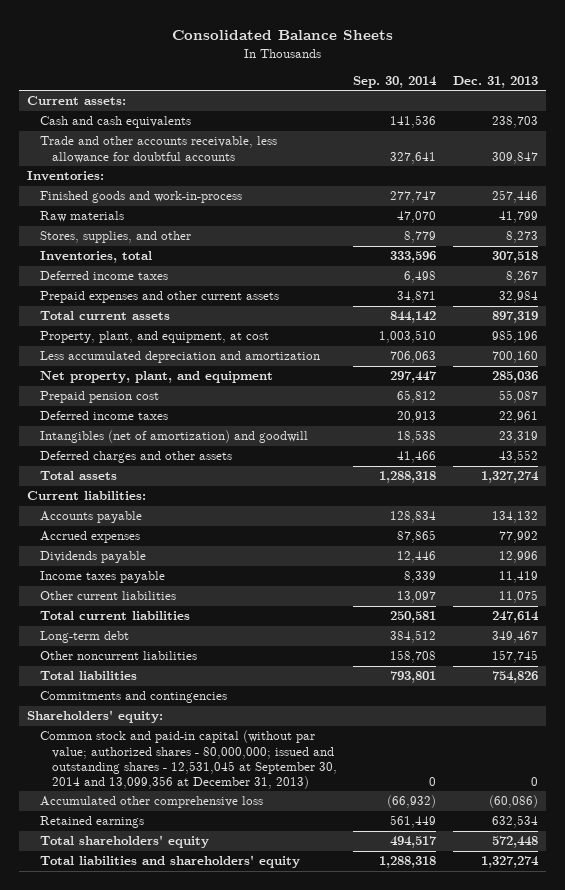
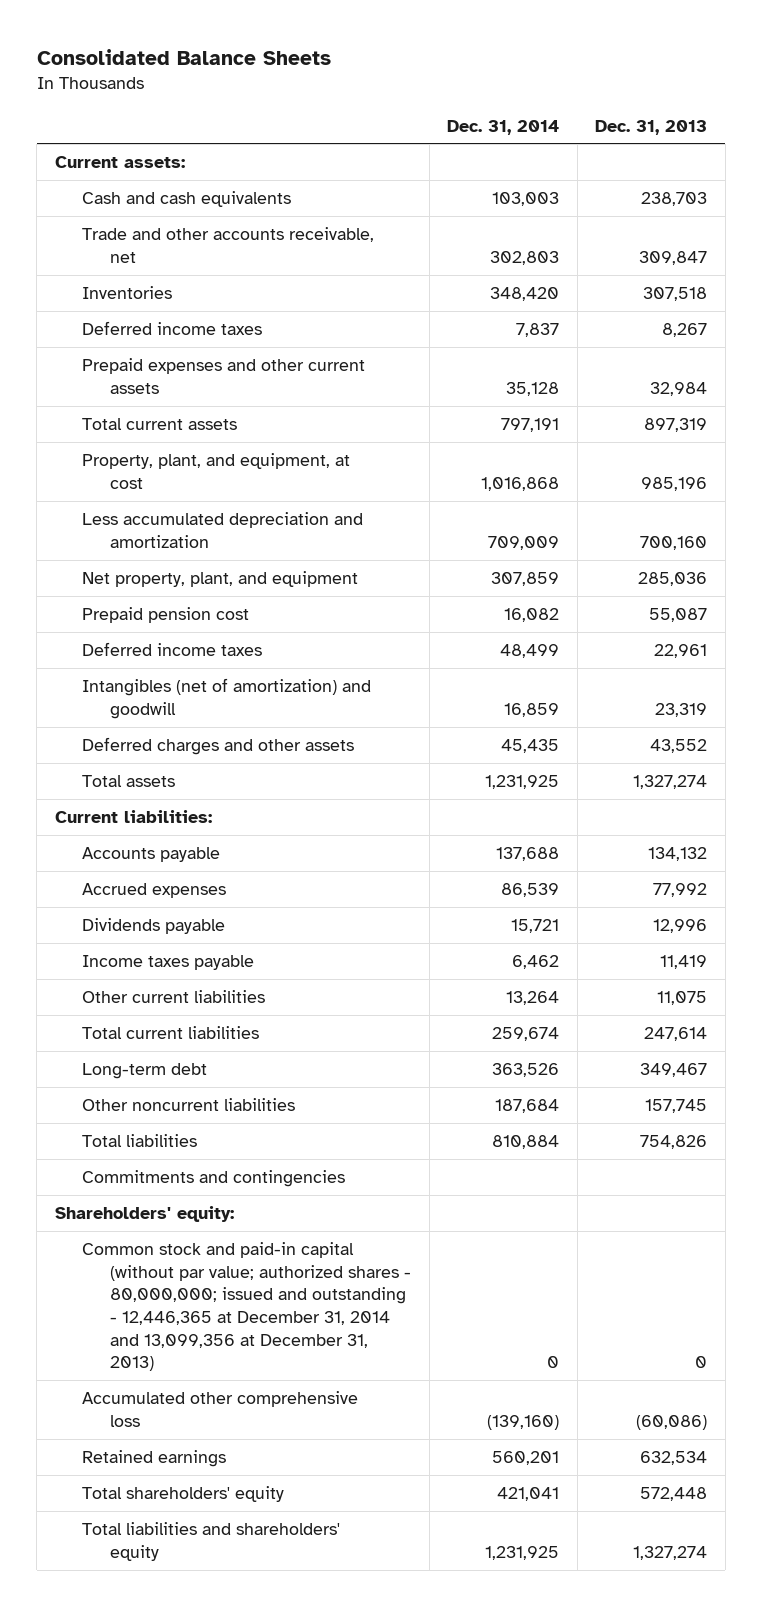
[353,76,438,89] Sep. 30, 2014 -> none
none -> [447,119,560,135] Dec. 31, 2014
[27,171,105,182] Inventories: -> none
[39,191,242,204] Finished goods and work-in-process -> none
[39,211,124,223] Raw materials -> none
[39,231,191,244] Stores, supplies, and other -> none
[39,136,277,163] Trade and other accounts receivable, less allowance for doubtful accounts -> [82,227,375,263] Trade and other accounts receivable, net
[39,251,152,264] Inventories, total -> [82,286,173,300] Inventories
[39,730,337,790] Common stock and paid-in capital (without par value; authorized shares - 80,000,000; issued and outstanding shares - 12,531,045 at September 30, 2014 and 13,099,356 at December 31, 2013) -> [82,1242,412,1372] Common stock and paid-in capital (without par value; authorized shares - 80,000,000; issued and outstanding - 12,446,365 at December 31, 2014 and 13,099,356 at December 31, 2013)

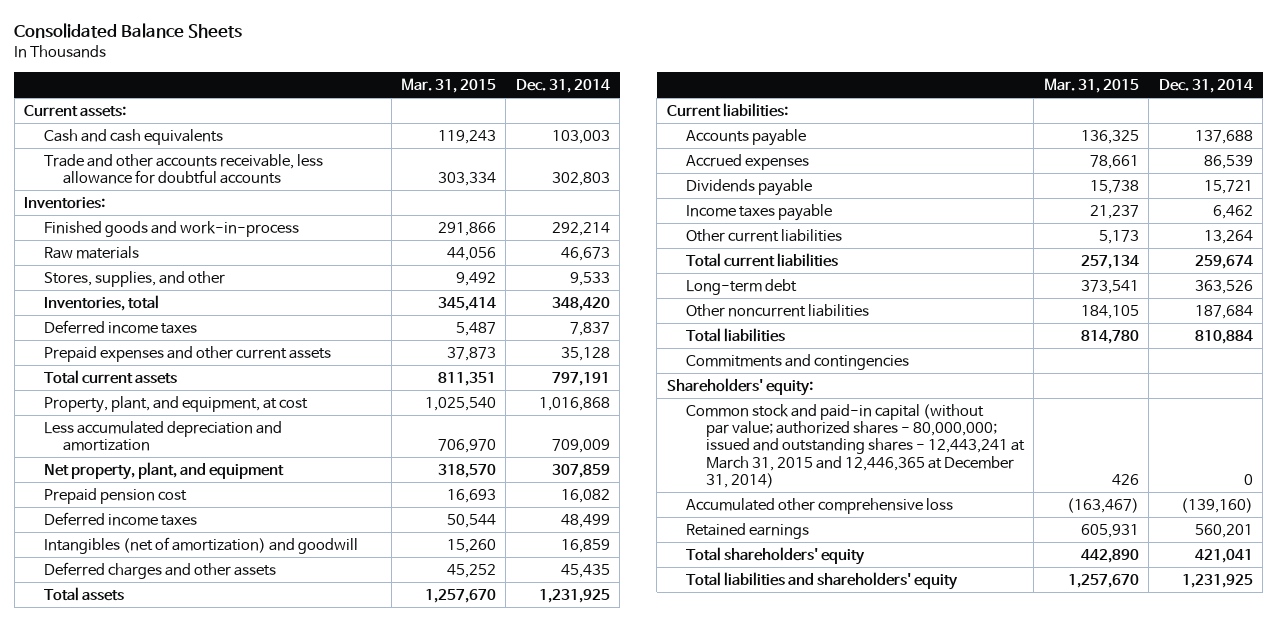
[595,119,708,135] Dec. 31, 2013 -> none
none -> [401,78,497,94] Mar. 31, 2015
[82,227,375,263] Trade and other accounts receivable, net -> [43,153,323,185] Trade and other accounts receivable, less allowance for doubtful accounts
none -> [24,196,106,209] Inventories:
none -> [43,220,299,237] Finished goods and work-in-process
none -> [43,245,139,259] Raw materials
none -> [43,270,225,287] Stores, supplies, and other
[82,286,173,300] Inventories -> [43,294,159,311] Inventories, total
[82,1242,412,1372] Common stock and paid-in capital (without par value; authorized shares - 80,000,000; issued and outstanding - 12,446,365 at December 31, 2014 and 13,099,356 at December 31, 2013) -> [686,403,1026,489] Common stock and paid-in capital (without par value; authorized shares - 80,000,000; issued and outstanding shares - 12,443,241 at March 31, 2015 and 12,446,365 at December 31, 2014)

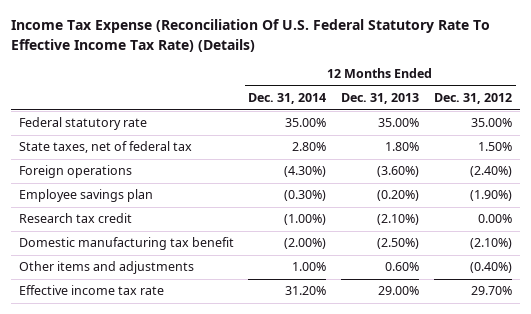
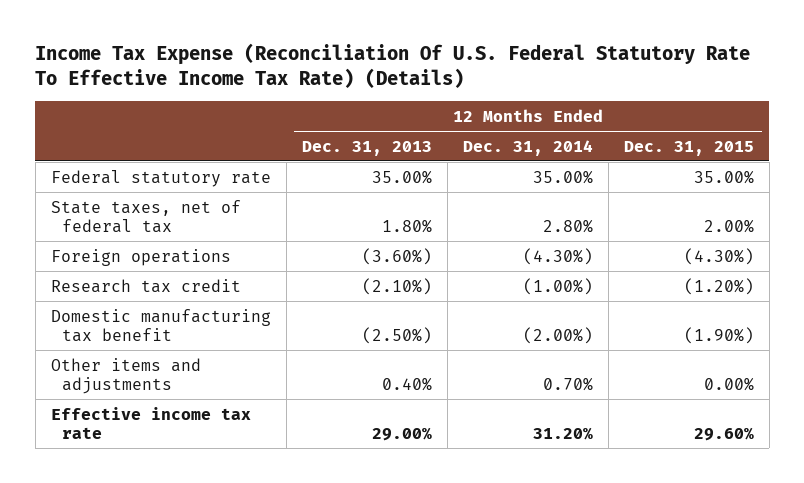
[434,93,513,105] Dec. 31, 2012 -> none
none -> [623,140,754,156] Dec. 31, 2015
[18,189,153,203] Employee savings plan -> none
[292,262,327,272] 1.00% -> [542,376,593,391] 0.70%
[385,262,420,272] 0.60% -> [381,376,432,391] 0.40%

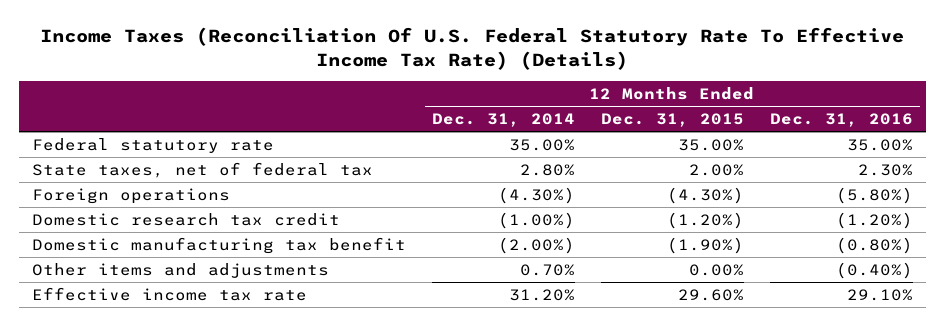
[35,43,751,89] Income Tax Expense (Reconciliation Of U.S. Federal Statutory Rate To Effective Income Tax Rate) (Details) -> [40,27,905,70] Income Taxes (Reconciliation Of U.S. Federal Statutory Rate To Effective Income Tax Rate) (Details)
[301,140,432,156] Dec. 31, 2013 -> none
none -> [770,113,914,128] Dec. 31, 2016
[50,278,241,293] Research tax credit -> [31,212,340,226] Domestic research tax credit

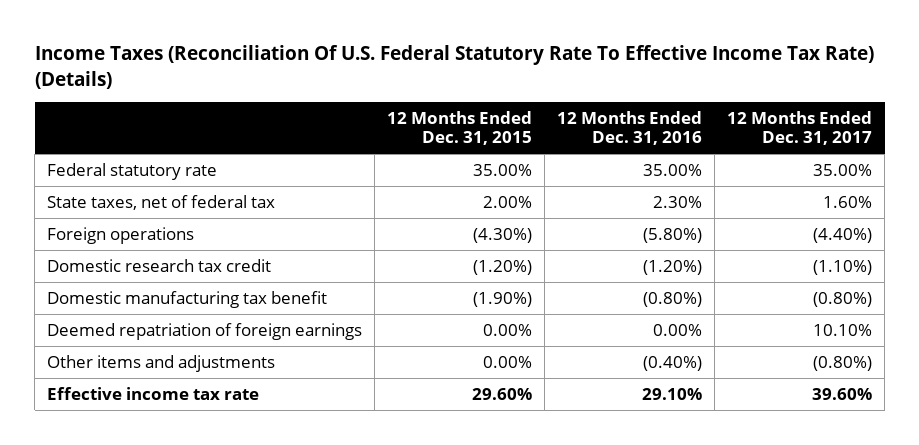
[431,113,575,128] Dec. 31, 2014 -> none
none -> [727,111,873,146] 12 Months Ended Dec. 31, 2017
none -> [47,322,363,340] Deemed repatriation of foreign earnings

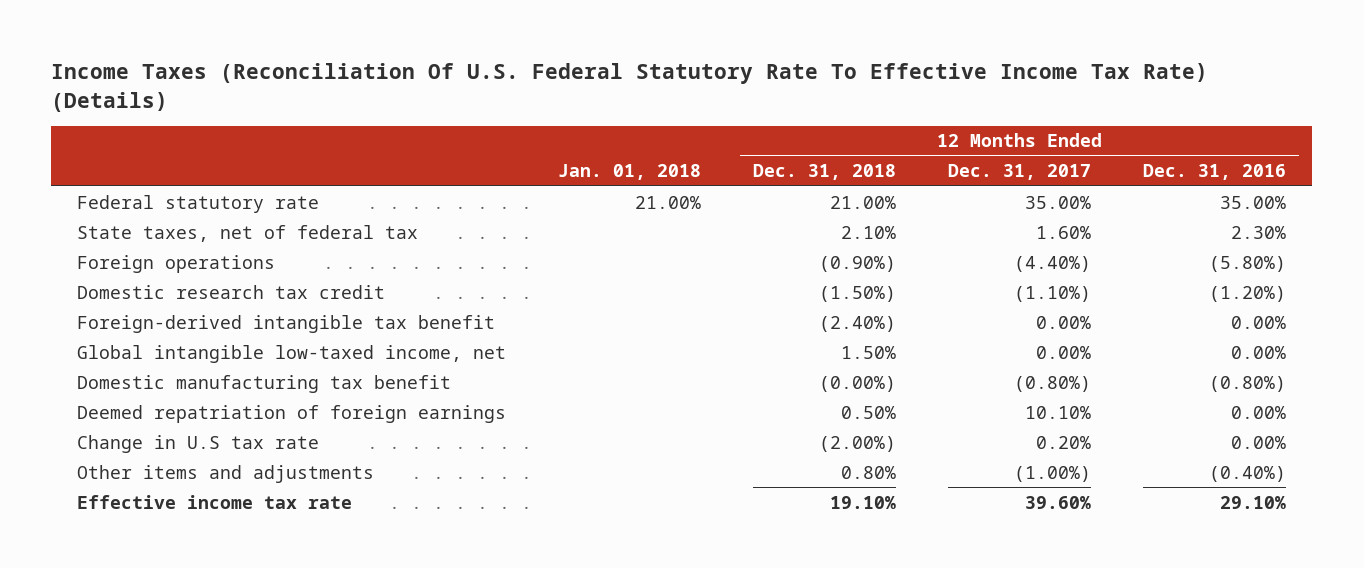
[387,111,533,146] 12 Months Ended Dec. 31, 2015 -> none
none -> [558,164,702,181] Jan. 01, 2018
none -> [753,164,897,181] Dec. 31, 2018
none -> [77,314,496,333] Foreign-derived intangible tax benefit
none -> [77,344,507,363] Global intangible low-taxed income, net
none -> [77,434,320,453] Change in U.S tax rate
[813,355,873,371] (0.80%) -> [1014,465,1092,482] (1.00%)

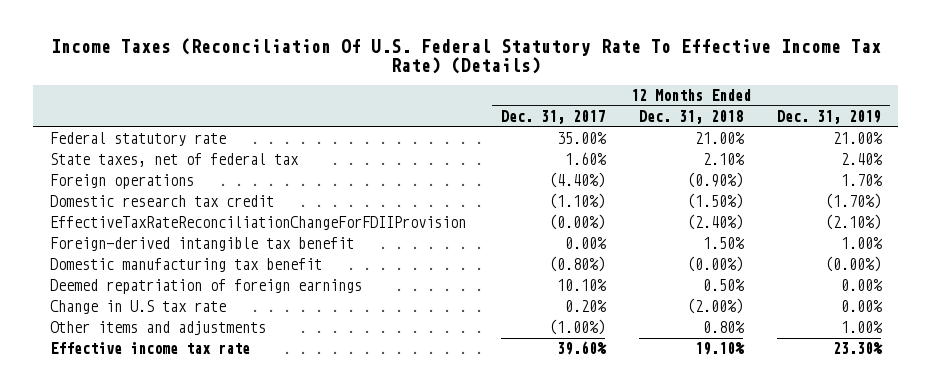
[558,164,702,181] Jan. 01, 2018 -> none
[1143,164,1287,181] Dec. 31, 2016 -> none
none -> [777,110,882,125] Dec. 31, 2019
[77,344,507,363] Global intangible low-taxed income, net -> none
none -> [50,216,467,231] EffectiveTaxRateReconciliationChangeForFDIIProvision
[819,315,897,332] (2.40%) -> [702,237,745,250] 1.50%

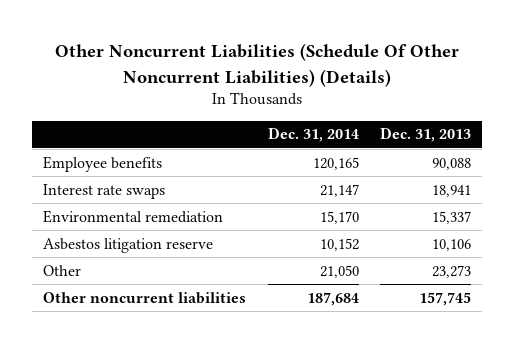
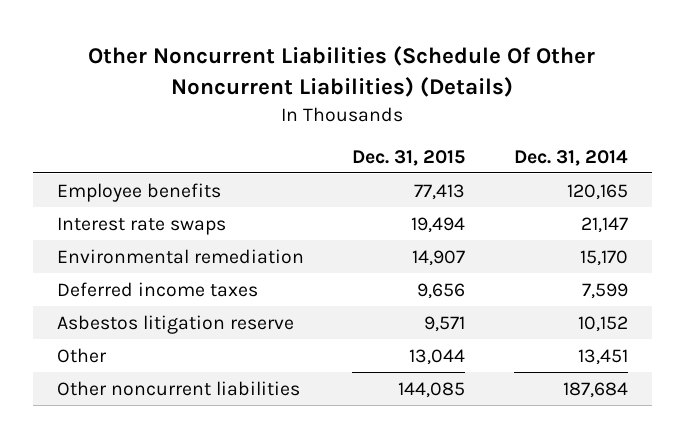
[380,127,472,143] Dec. 31, 2013 -> none
none -> [352,149,466,166] Dec. 31, 2015
none -> [57,281,259,297] Deferred income taxes
[319,264,359,278] 21,050 -> [577,348,628,365] 13,451

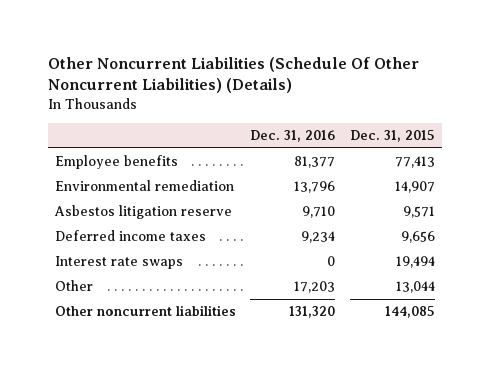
[513,149,628,166] Dec. 31, 2014 -> none
none -> [250,130,336,143] Dec. 31, 2016
[57,281,259,297] Deferred income taxes -> [54,230,206,242] Deferred income taxes
[57,216,227,235] Interest rate swaps -> [54,256,183,270] Interest rate swaps

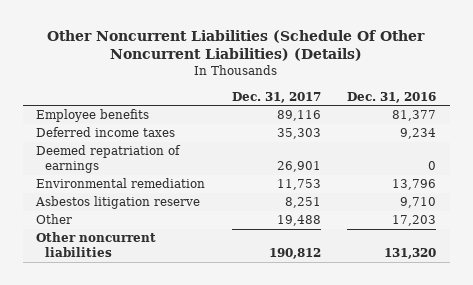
[349,130,435,143] Dec. 31, 2015 -> none
none -> [231,91,321,103] Dec. 31, 2017
[54,230,206,242] Deferred income taxes -> [36,127,176,138] Deferred income taxes
none -> [36,145,182,174] Deemed repatriation of earnings
[54,256,183,270] Interest rate swaps -> none

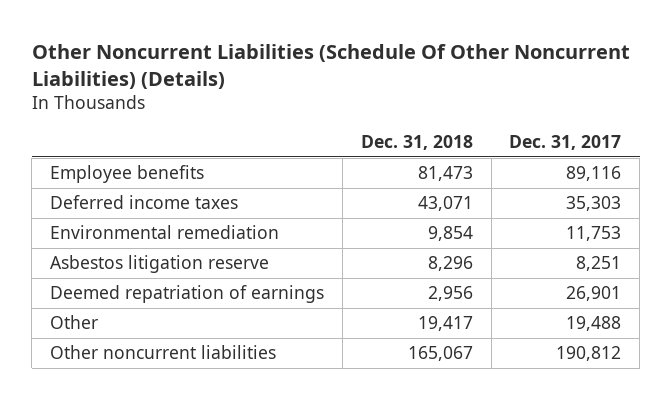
[347,91,437,103] Dec. 31, 2016 -> none
none -> [360,134,473,150] Dec. 31, 2018
[36,145,182,174] Deemed repatriation of earnings -> [49,285,324,304] Deemed repatriation of earnings

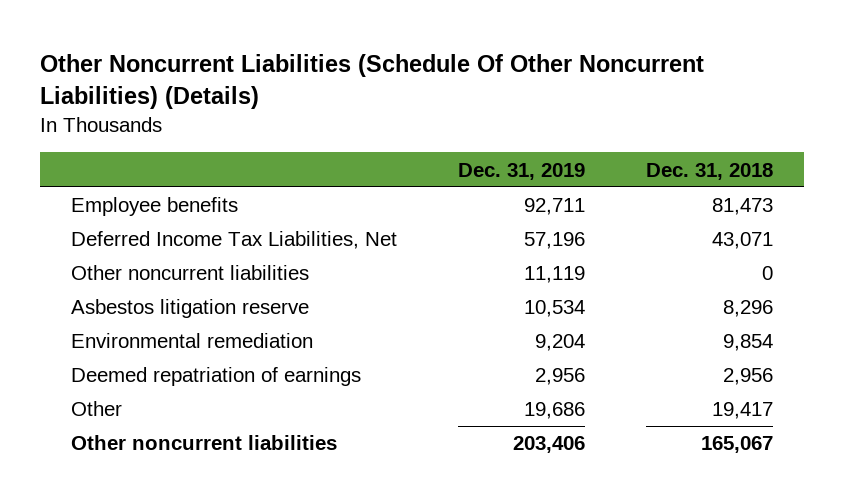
[509,134,622,150] Dec. 31, 2017 -> none
none -> [458,162,586,180] Dec. 31, 2019
[49,195,238,210] Deferred income taxes -> [70,231,397,250] Deferred Income Tax Liabilities, Net
none -> [70,265,309,281] Other noncurrent liabilities
[49,225,279,240] Environmental remediation -> [70,333,313,349] Environmental remediation

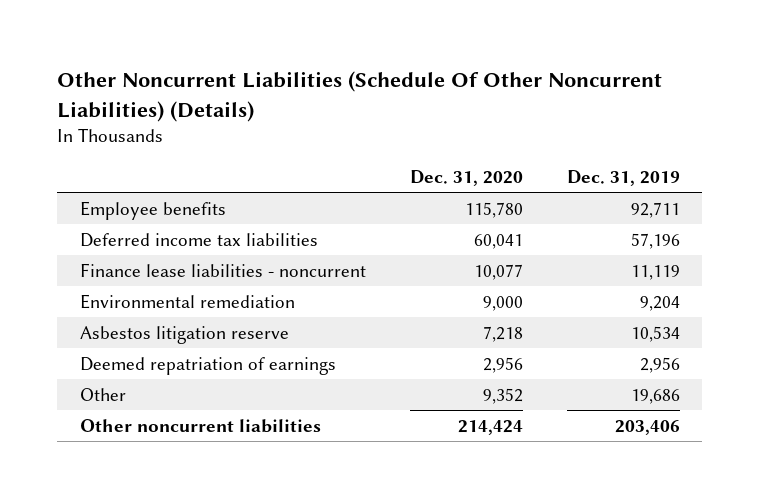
[646,162,774,180] Dec. 31, 2018 -> none
none -> [409,170,523,187] Dec. 31, 2020
[70,231,397,250] Deferred Income Tax Liabilities, Net -> [79,232,318,247] Deferred income tax liabilities
[70,265,309,281] Other noncurrent liabilities -> [79,262,366,277] Finance lease liabilities - noncurrent
[70,299,309,319] Asbestos litigation reserve -> [79,325,289,344] Asbestos litigation reserve

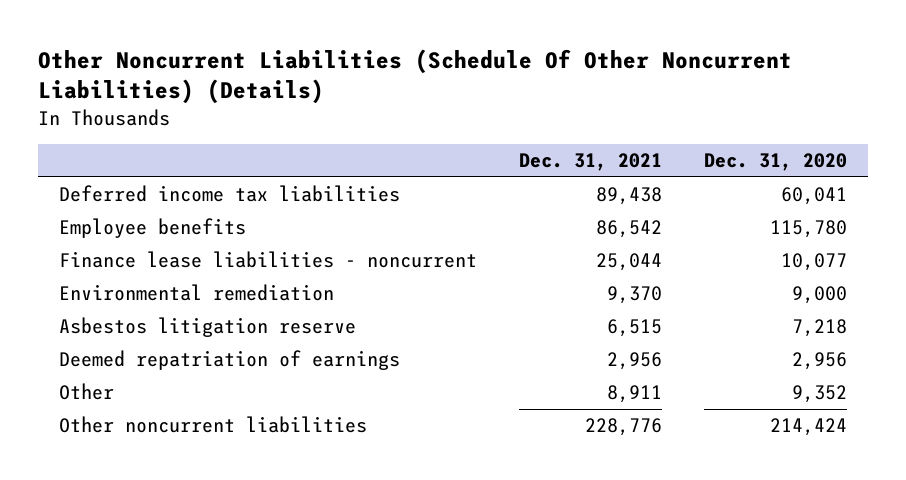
[567,170,681,187] Dec. 31, 2019 -> none
none -> [518,153,662,172] Dec. 31, 2021
[79,200,226,220] Employee benefits -> [59,218,247,239] Employee benefits

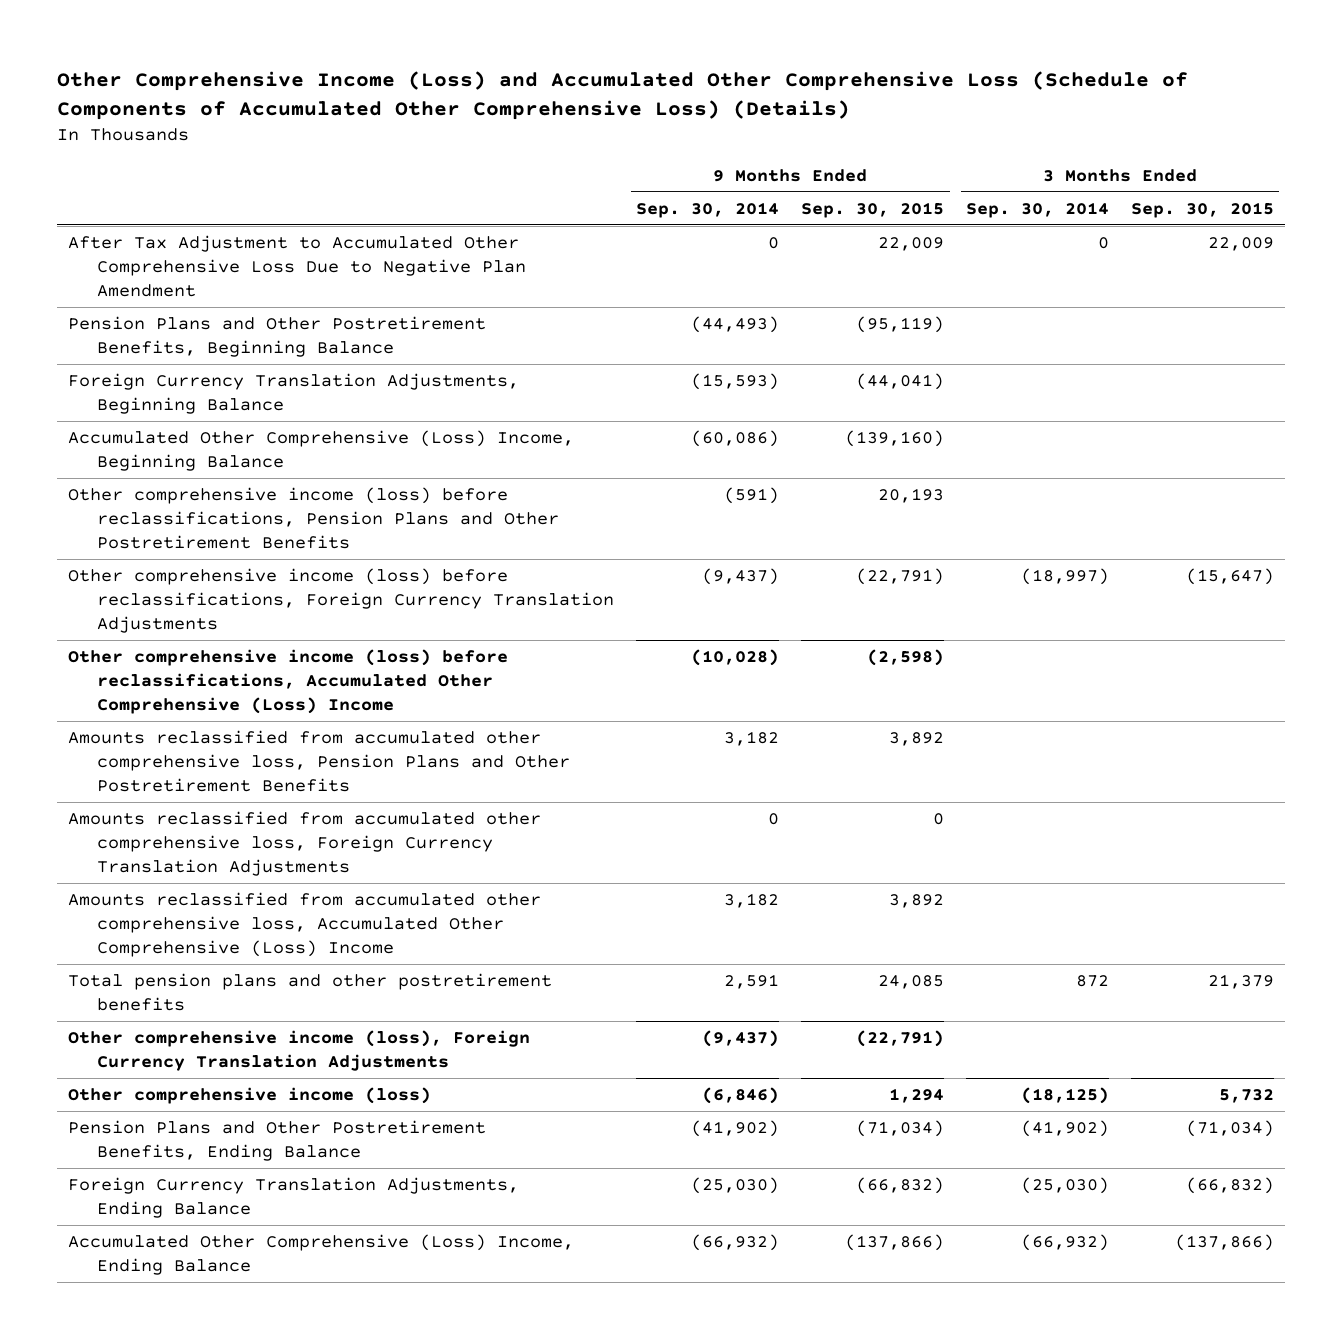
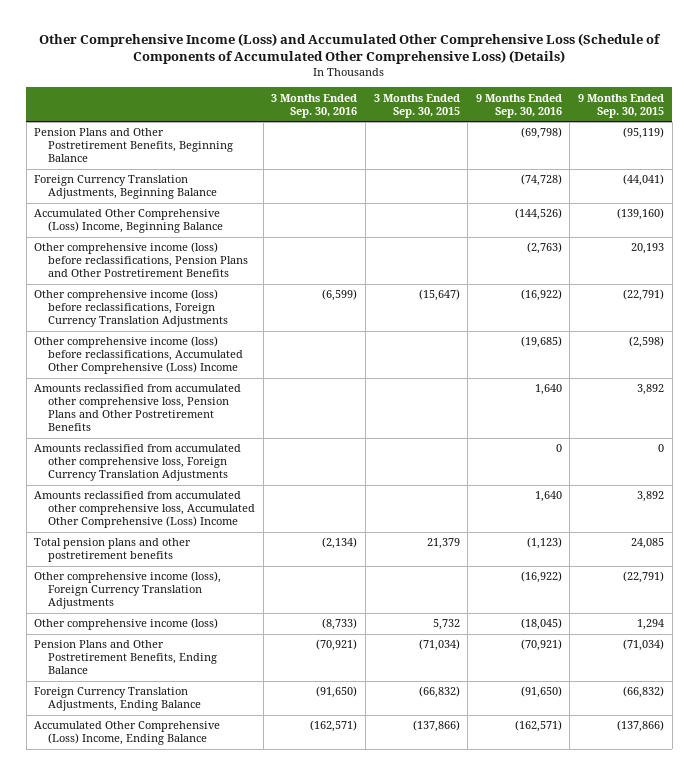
[636,201,780,218] Sep. 30, 2014 -> none
[966,201,1110,218] Sep. 30, 2014 -> none
none -> [271,93,358,118] 3 Months Ended Sep. 30, 2016
none -> [475,93,562,118] 9 Months Ended Sep. 30, 2016
[68,234,527,297] After Tax Adjustment to Accumulated Other Comprehensive Loss Due to Negative Plan Amendment -> none

